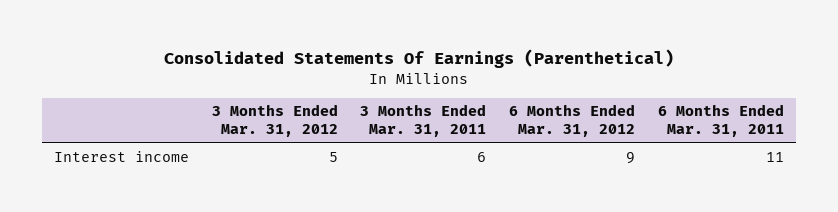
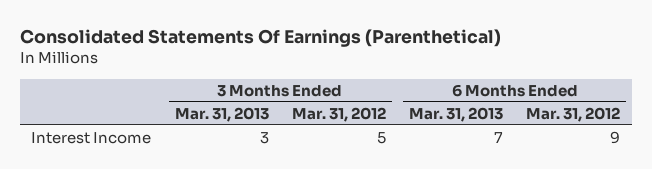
[360,104,487,137] 3 Months Ended Mar. 31, 2011 -> none
[658,104,785,137] 6 Months Ended Mar. 31, 2011 -> none
none -> [174,106,269,122] Mar. 31, 2013
none -> [409,106,504,122] Mar. 31, 2013
[53,150,189,162] Interest income -> [31,132,152,145] Interest Income

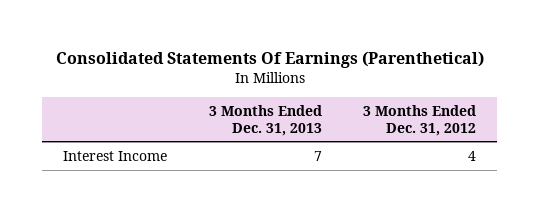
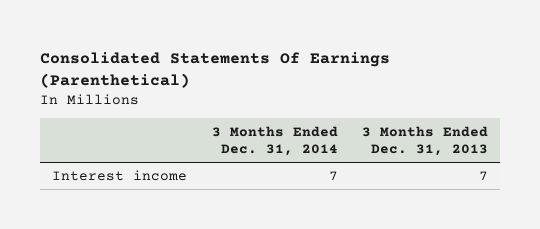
[363,104,477,136] 3 Months Ended Dec. 31, 2012 -> none
none -> [211,125,338,157] 3 Months Ended Dec. 31, 2014
[63,150,168,161] Interest Income -> [52,170,188,182] Interest income

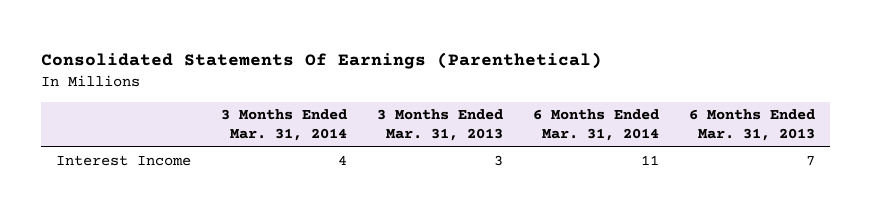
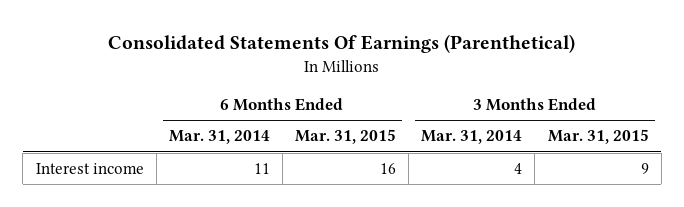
[376,109,503,142] 3 Months Ended Mar. 31, 2013 -> none
[688,109,815,142] 6 Months Ended Mar. 31, 2013 -> none
none -> [295,129,397,145] Mar. 31, 2015
none -> [547,129,649,145] Mar. 31, 2015
[55,155,191,167] Interest Income -> [35,163,144,175] Interest income

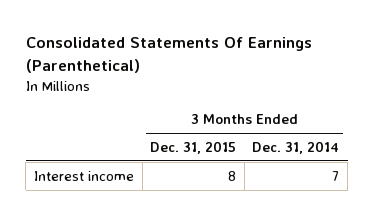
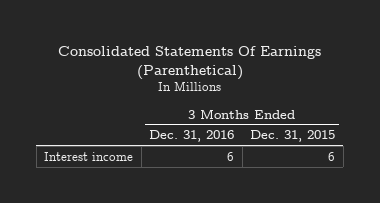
[252,140,340,154] Dec. 31, 2014 -> none
none -> [149,130,235,143] Dec. 31, 2016
[228,170,237,181] 8 -> [328,151,336,161] 6

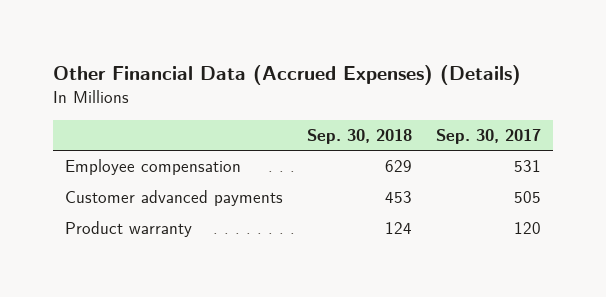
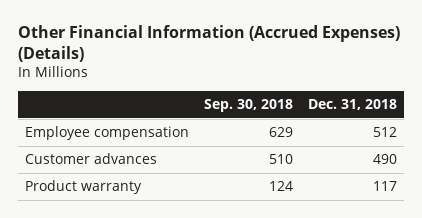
[53,64,522,85] Other Financial Data (Accrued Expenses) (Details) -> [17,25,400,63] Other Financial Information (Accrued Expenses) (Details)
[435,128,541,144] Sep. 30, 2017 -> none
none -> [307,98,397,110] Dec. 31, 2018
[65,190,284,207] Customer advanced payments -> [24,153,157,165] Customer advances
[384,191,412,204] 453 -> [268,154,293,165] 510

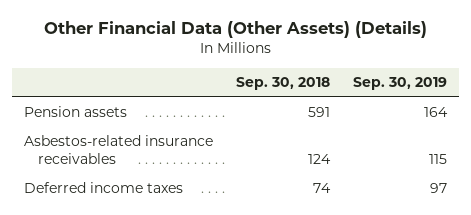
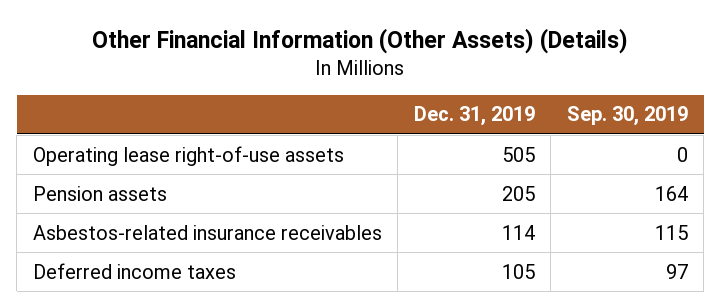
[43,21,427,39] Other Financial Data (Other Assets) (Details) -> [92,27,629,54] Other Financial Information (Other Assets) (Details)
[236,77,331,91] Sep. 30, 2018 -> none
none -> [413,106,535,127] Dec. 31, 2019
none -> [32,145,344,166] Operating lease right-of-use assets

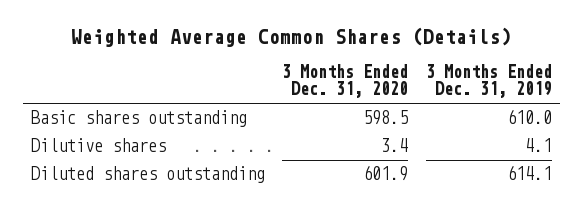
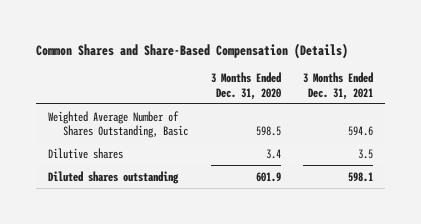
[71,26,512,47] Weighted Average Common Shares (Details) -> [36,42,349,59] Common Shares and Share-Based Compensation (Details)
[425,64,552,99] 3 Months Ended Dec. 31, 2019 -> none
none -> [303,72,374,100] 3 Months Ended Dec. 31, 2021
[31,110,248,128] Basic shares outstanding -> [47,110,188,139] Weighted Average Number of Shares Outstanding, Basic

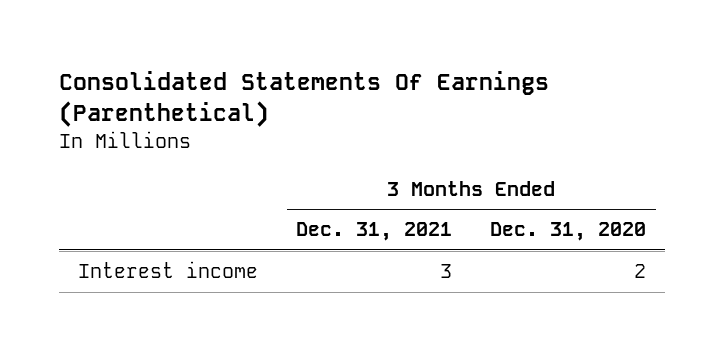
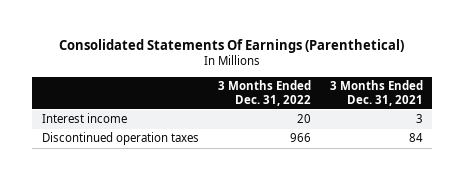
[490,222,647,242] Dec. 31, 2020 -> none
none -> [217,80,311,106] 3 Months Ended Dec. 31, 2022
none -> [41,132,199,146] Discontinued operation taxes

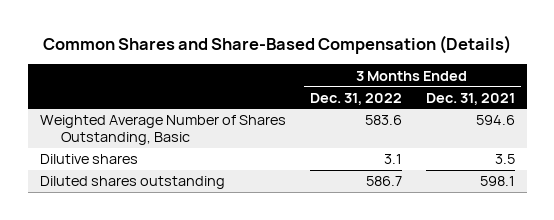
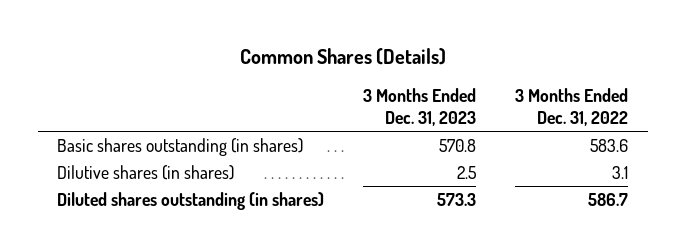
[43,35,512,55] Common Shares and Share-Based Compensation (Details) -> [239,48,446,66] Common Shares (Details)
[425,92,515,105] Dec. 31, 2021 -> none
none -> [363,87,477,126] 3 Months Ended Dec. 31, 2023
[39,115,286,146] Weighted Average Number of Shares Outstanding, Basic -> [57,137,304,156] Basic shares outstanding (in shares)
[39,154,138,165] Dilutive shares -> [57,164,235,180] Dilutive shares (in shares)
[39,176,225,190] Diluted shares outstanding -> [57,191,325,210] Diluted shares outstanding (in shares)

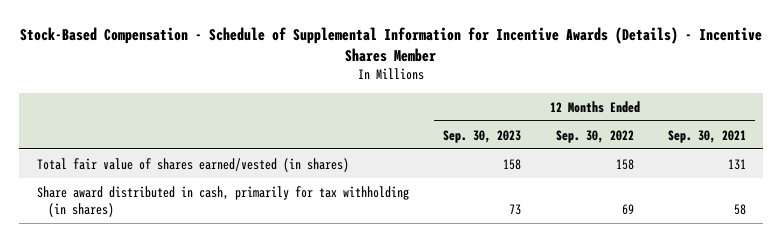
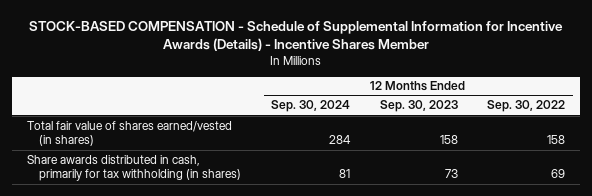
[20,27,763,63] Stock-Based Compensation - Schedule of Supplemental Information for Incentive Awards (Details) - Incentive Shares Member -> [29,20,564,51] STOCK-BASED COMPENSATION - Schedule of Supplemental Information for Incentive Awards (Details) - Incentive Shares Member
[668,129,747,143] Sep. 30, 2021 -> none
none -> [271,100,351,113] Sep. 30, 2024
[36,185,409,218] Share award distributed in cash, primarily for tax withholding (in shares) -> [27,154,242,182] Share awards distributed in cash, primarily for tax withholding (in shares)

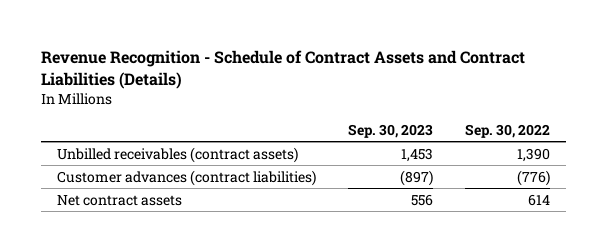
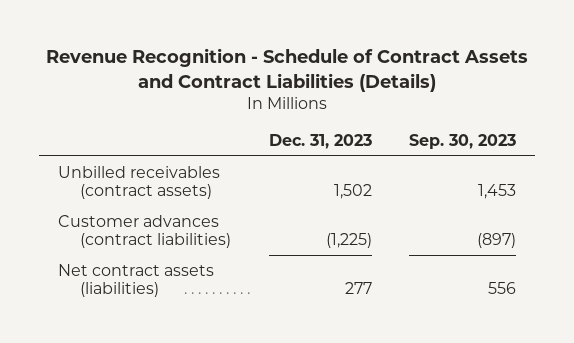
[464,123,550,138] Sep. 30, 2022 -> none
none -> [268,133,372,149] Dec. 31, 2023
[57,194,183,206] Net contract assets -> [57,263,214,298] Net contract assets (liabilities)

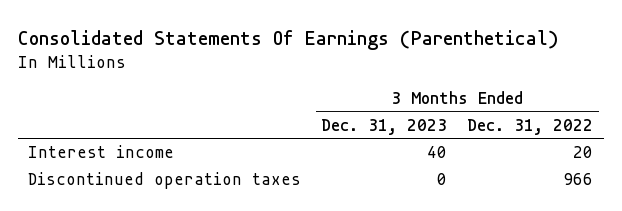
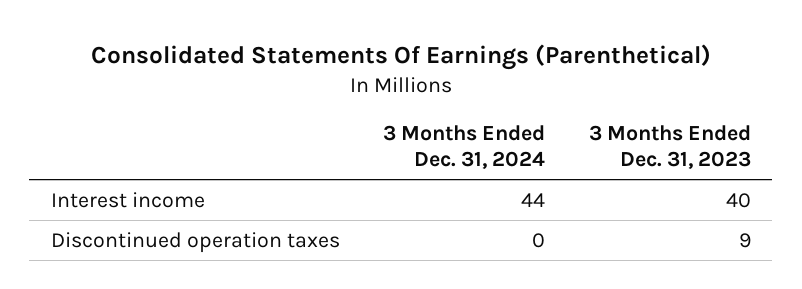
[467,118,594,135] Dec. 31, 2022 -> none
none -> [383,124,546,169] 3 Months Ended Dec. 31, 2024
[437,173,448,186] 0 -> [738,232,751,248] 9

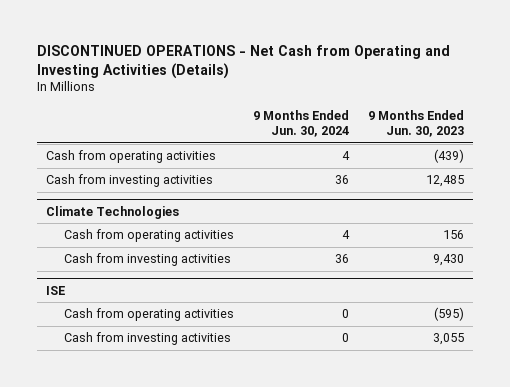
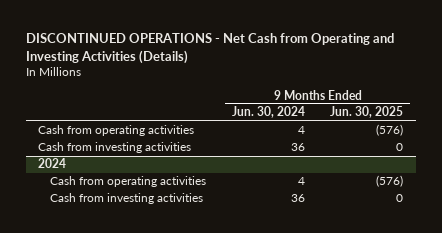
[368,110,465,138] 9 Months Ended Jun. 30, 2023 -> none
none -> [330,106,404,119] Jun. 30, 2025
[46,205,180,219] Climate Technologies -> [38,158,67,169] 2024
[46,285,66,295] ISE -> none
[64,308,235,322] Cash from operating activities -> none
[64,332,232,346] Cash from investing activities -> none

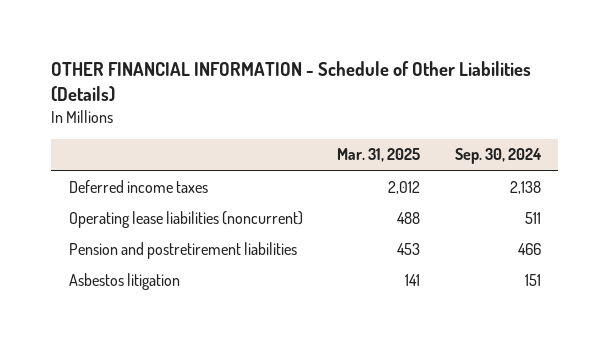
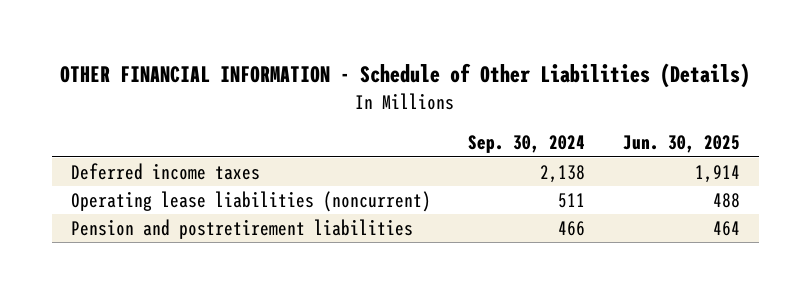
[337,148,421,163] Mar. 31, 2025 -> none
none -> [622,135,740,154] Jun. 30, 2025
[68,272,180,290] Asbestos litigation -> none

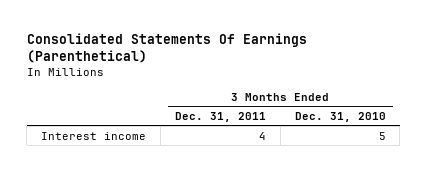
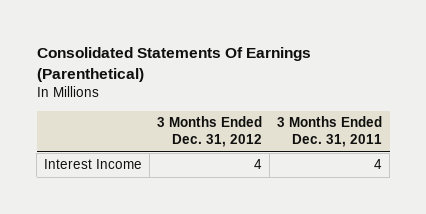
[294,111,386,122] Dec. 31, 2010 -> none
none -> [157,116,263,148] 3 Months Ended Dec. 31, 2012
[40,131,146,140] Interest income -> [44,159,143,170] Interest Income

